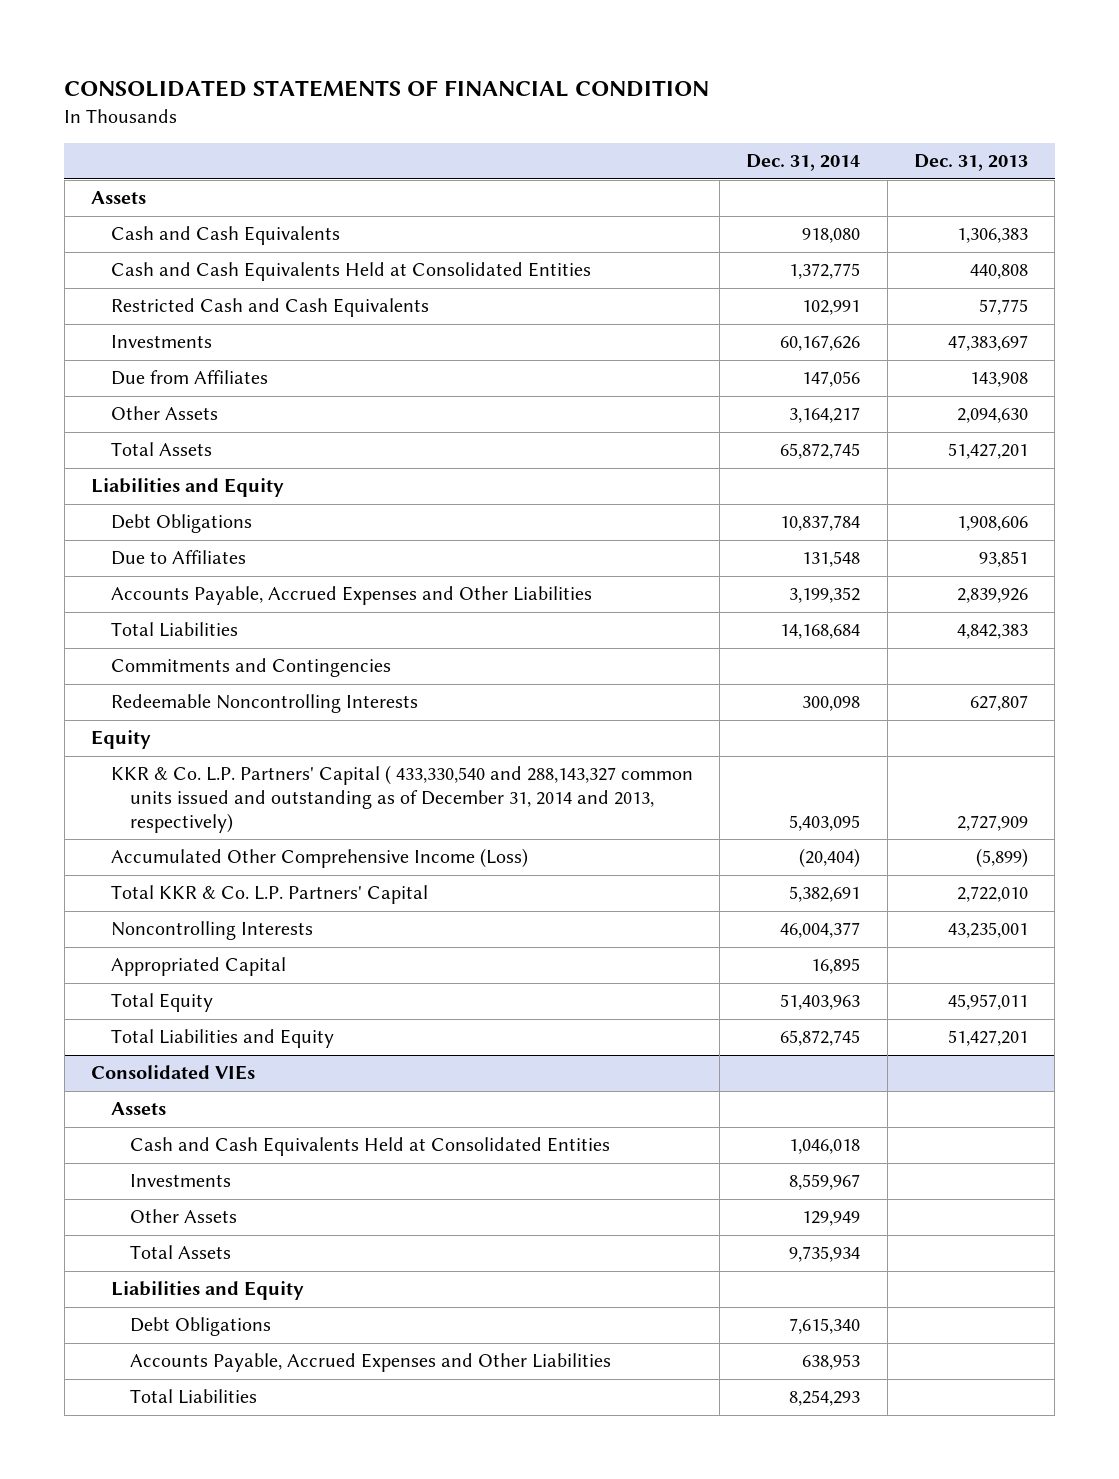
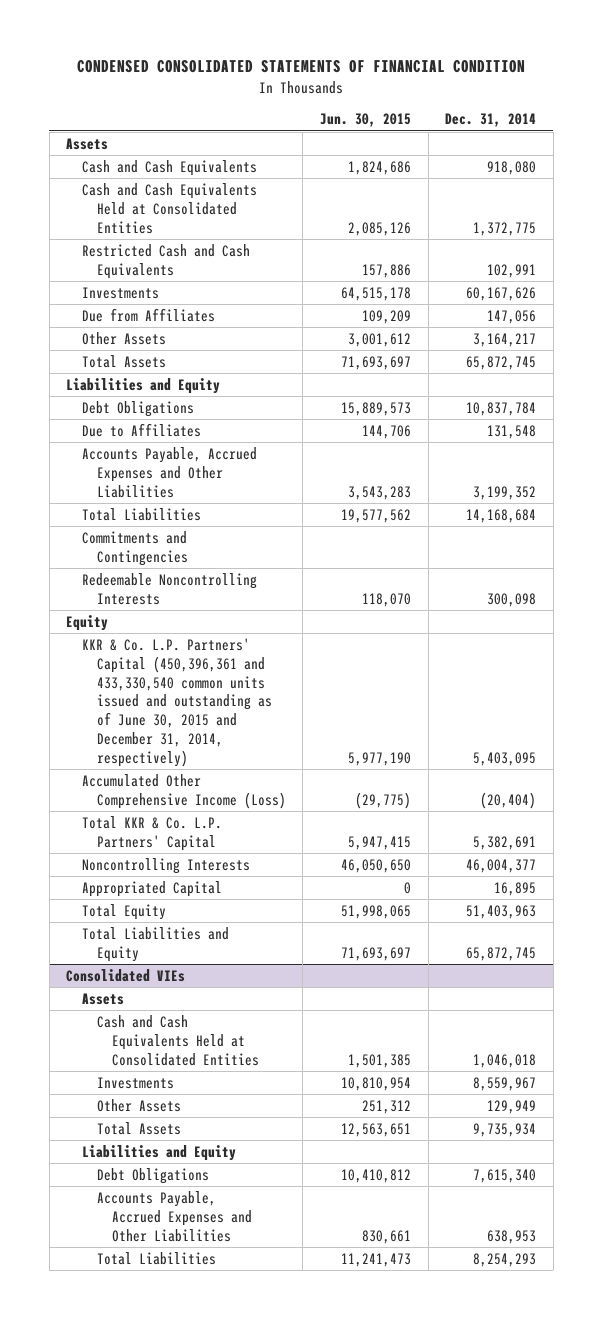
[64,79,710,97] CONSOLIDATED STATEMENTS OF FINANCIAL CONDITION -> [77,60,526,74] CONDENSED CONSOLIDATED STATEMENTS OF FINANCIAL CONDITION
[913,154,1028,172] Dec. 31, 2013 -> none
none -> [320,113,412,128] Jun. 30, 2015
[110,765,693,834] KKR & Co. L.P. Partners' Capital ( 433,330,540 and 288,143,327 common units issued and outstanding as of December 31, 2014 and 2013, respectively) -> [81,637,272,768] KKR & Co. L.P. Partners' Capital (450,396,361 and 433,330,540 common units issued and outstanding as of June 30, 2015 and December 31, 2014, respectively)

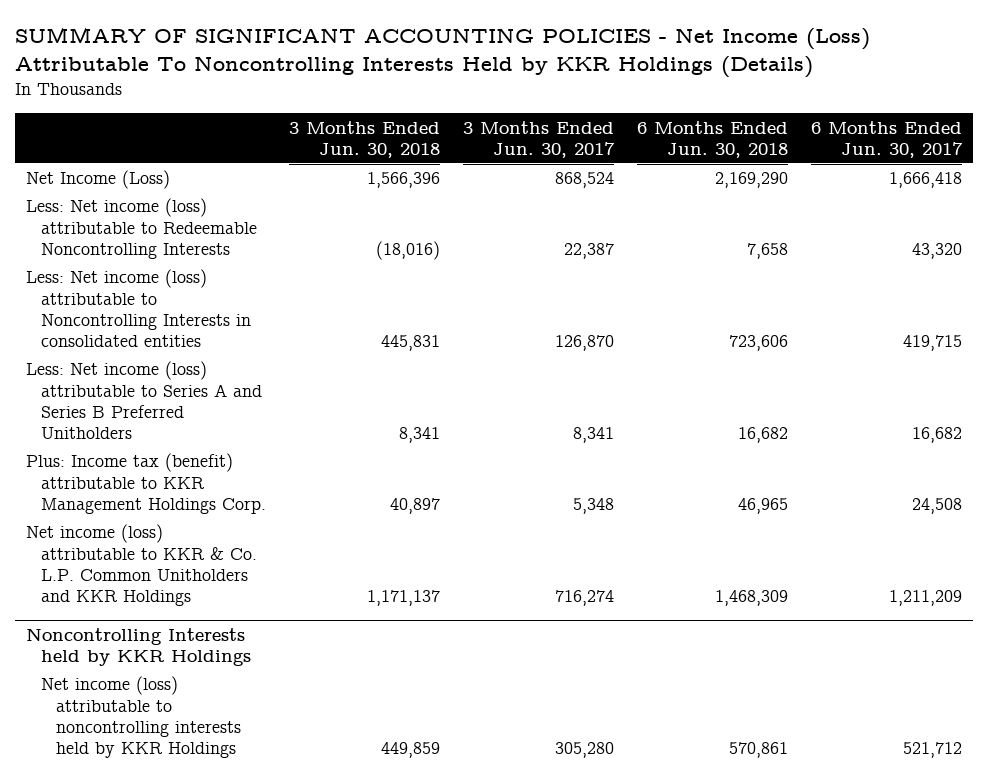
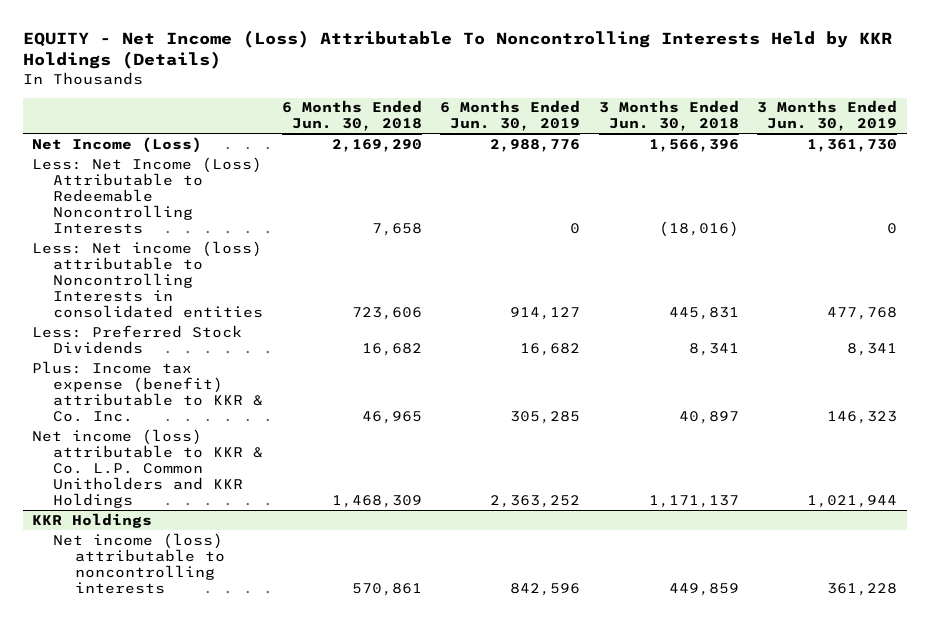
[14,26,870,78] SUMMARY OF SIGNIFICANT ACCOUNTING POLICIES - Net Income (Loss) Attributable To Noncontrolling Interests Held by KKR Holdings (Details) -> [22,29,892,70] EQUITY - Net Income (Loss) Attributable To Noncontrolling Interests Held by KKR Holdings (Details)
[462,120,615,158] 3 Months Ended Jun. 30, 2017 -> none
[810,120,963,158] 6 Months Ended Jun. 30, 2017 -> none
none -> [440,100,581,132] 6 Months Ended Jun. 30, 2019
none -> [757,100,898,132] 3 Months Ended Jun. 30, 2019
[26,198,257,259] Less: Net income (loss) attributable to Redeemable Noncontrolling Interests -> [31,156,262,235] Less: Net Income (Loss) Attributable to Redeemable Noncontrolling Interests
[26,361,262,440] Less: Net income (loss) attributable to Series A and Series B Preferred Unitholders -> [31,324,242,354] Less: Preferred Stock Dividends
[26,453,266,514] Plus: Income tax (benefit) attributable to KKR Management Holdings Corp. -> [31,360,264,422] Plus: Income tax expense (benefit) attributable to KKR & Co. Inc.
[26,627,251,667] Noncontrolling Interests held by KKR Holdings -> none
none -> [31,512,152,528] KKR Holdings
[40,676,241,759] Net income (loss) attributable to noncontrolling interests held by KKR Holdings -> [53,532,225,594] Net income (loss) attributable to noncontrolling interests

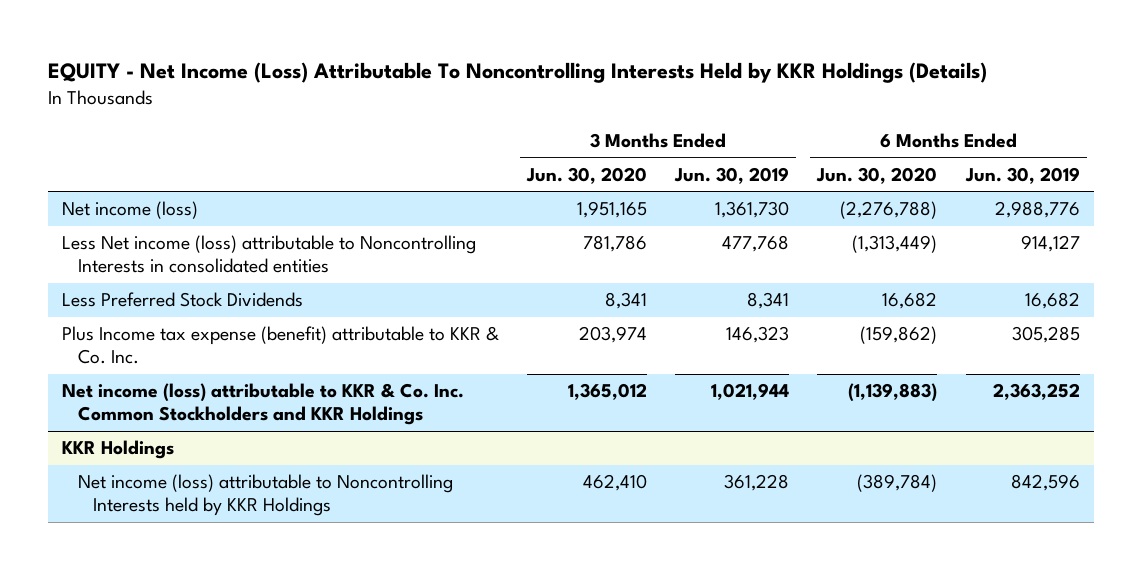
[281,100,422,132] 6 Months Ended Jun. 30, 2018 -> none
[598,100,739,132] 3 Months Ended Jun. 30, 2018 -> none
none -> [526,166,648,184] Jun. 30, 2020
none -> [816,166,938,184] Jun. 30, 2020
[31,156,262,235] Less: Net Income (Loss) Attributable to Redeemable Noncontrolling Interests -> none
[31,136,202,153] Net Income (Loss) -> [62,201,199,220] Net income (loss)
[31,240,264,319] Less: Net income (loss) attributable to Noncontrolling Interests in consolidated entities -> [62,235,477,274] Less Net income (loss) attributable to Noncontrolling Interests in consolidated entities
[31,324,242,354] Less: Preferred Stock Dividends -> [62,292,304,308] Less Preferred Stock Dividends
[31,360,264,422] Plus: Income tax expense (benefit) attributable to KKR & Co. Inc. -> [62,326,500,365] Plus Income tax expense (benefit) attributable to KKR & Co. Inc.
[31,428,264,509] Net income (loss) attributable to KKR & Co. L.P. Common Unitholders and KKR Holdings -> [62,383,465,426] Net income (loss) attributable to KKR & Co. Inc. Common Stockholders and KKR Holdings
[53,532,225,594] Net income (loss) attributable to noncontrolling interests -> [77,474,453,517] Net income (loss) attributable to Noncontrolling Interests held by KKR Holdings

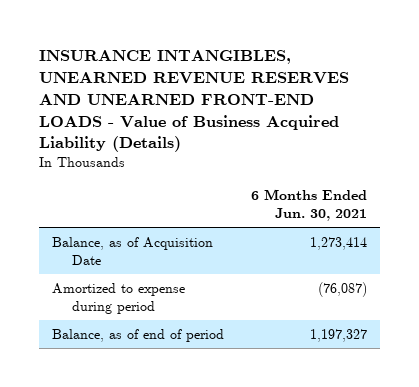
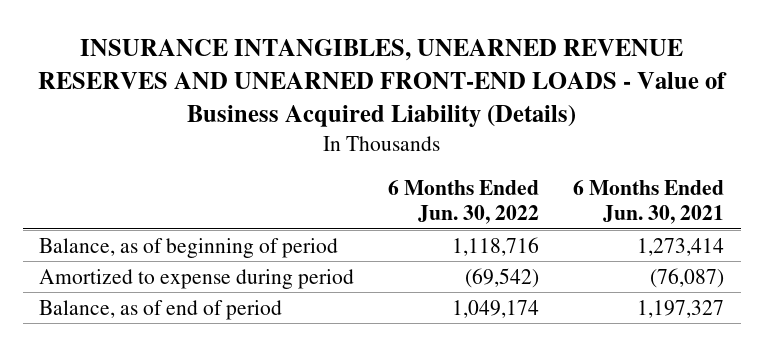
none -> [388,179,540,225] 6 Months Ended Jun. 30, 2022
[52,236,214,265] Balance, as of Acquisition Date -> [39,237,339,258] Balance, as of beginning of period

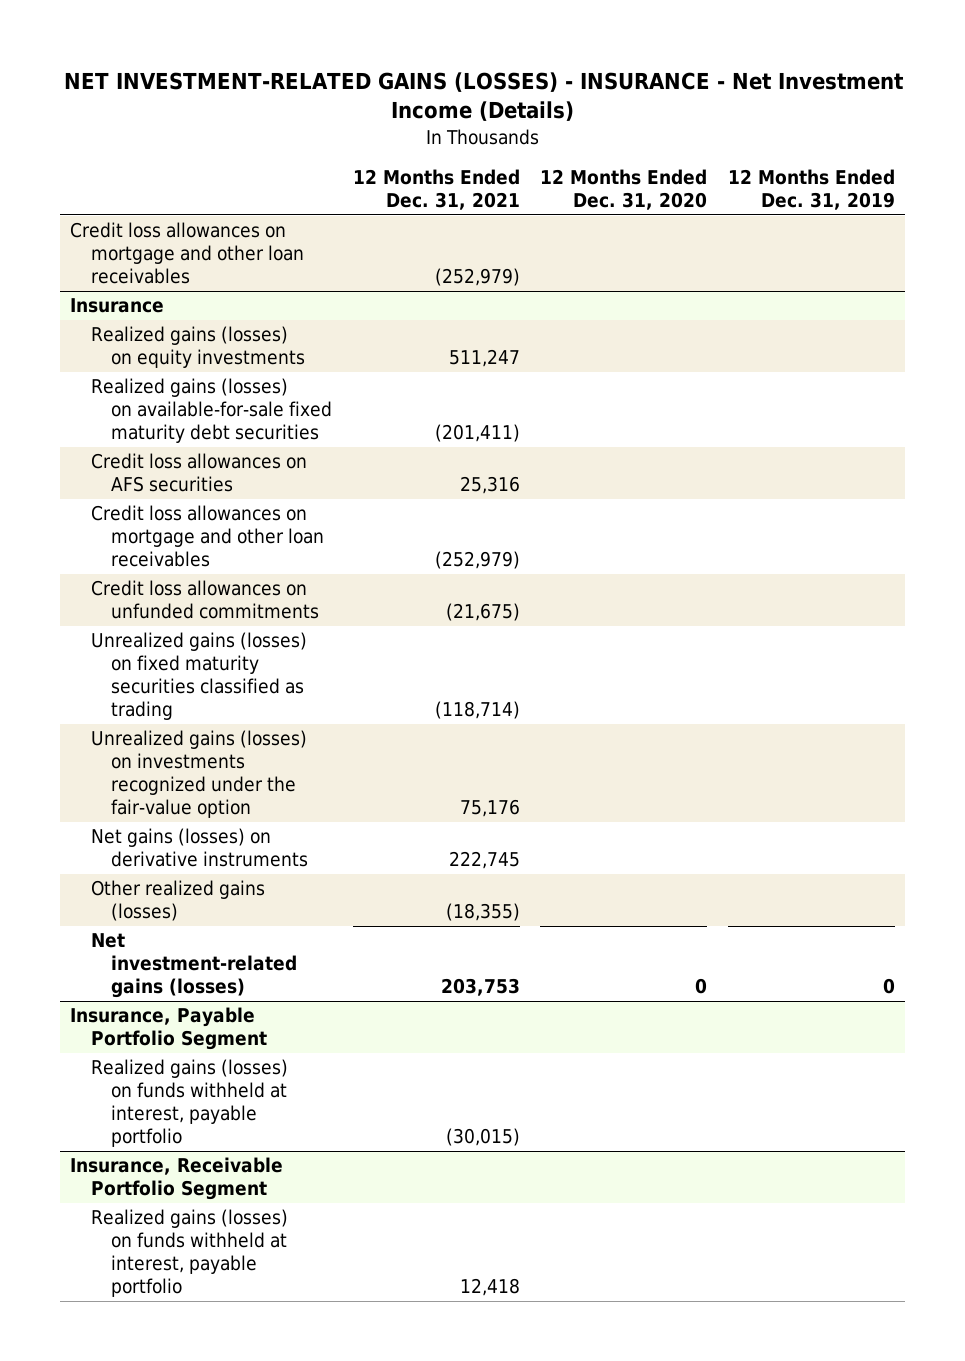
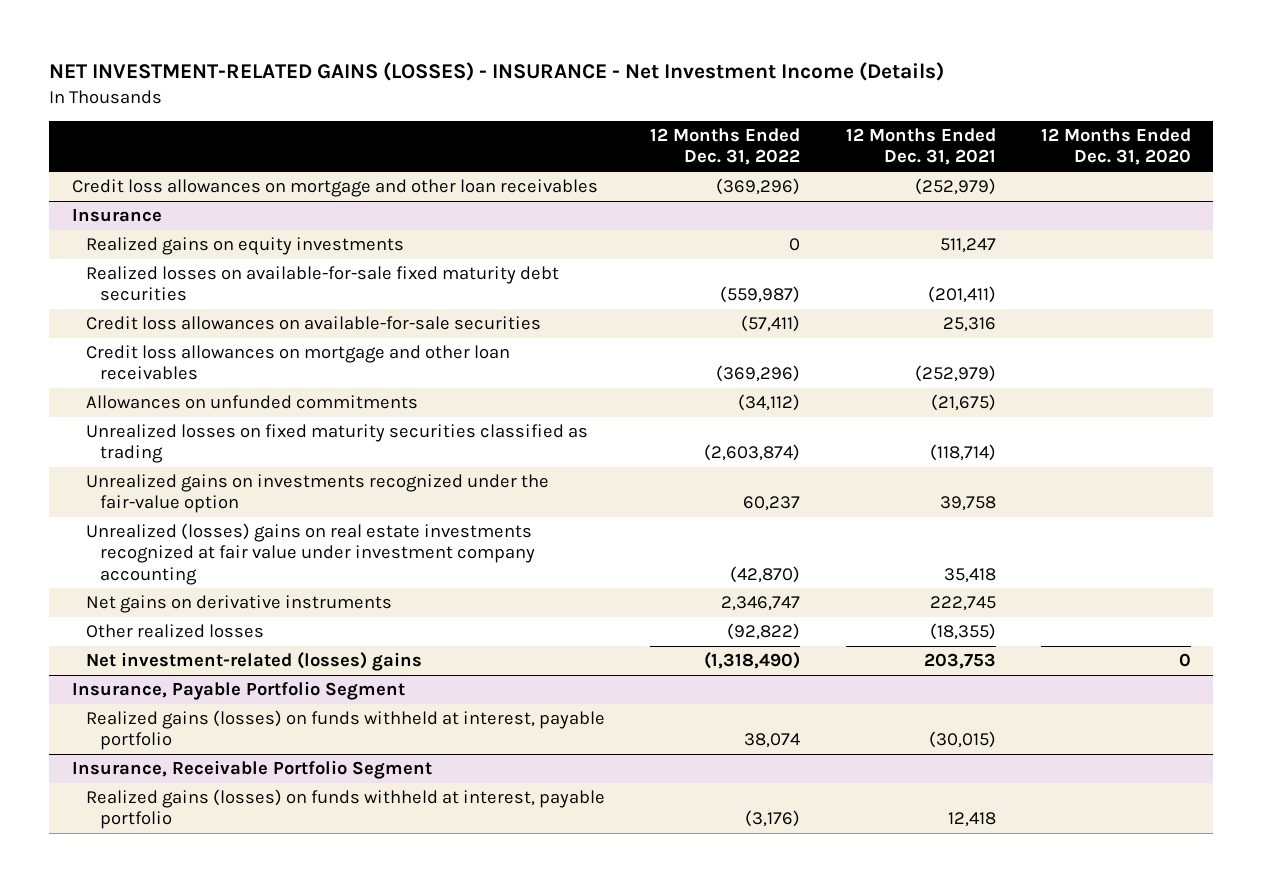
[728,169,896,211] 12 Months Ended Dec. 31, 2019 -> none
none -> [650,128,801,166] 12 Months Ended Dec. 31, 2022
[90,326,306,369] Realized gains (losses) on equity investments -> [86,237,405,256] Realized gains on equity investments
[90,378,333,444] Realized gains (losses) on available-for-sale fixed maturity debt securities -> [86,266,560,302] Realized losses on available-for-sale fixed maturity debt securities
[90,453,307,493] Credit loss allowances on AFS securities -> [86,316,542,331] Credit loss allowances on available-for-sale securities
[90,580,320,620] Credit loss allowances on unfunded commitments -> [86,395,419,410] Allowances on unfunded commitments
[90,632,307,721] Unrealized gains (losses) on fixed maturity securities classified as trading -> [86,424,589,464] Unrealized losses on fixed maturity securities classified as trading
[90,730,307,819] Unrealized gains (losses) on investments recognized under the fair-value option -> [86,474,550,514] Unrealized gains on investments recognized under the fair-value option
[459,799,520,818] 75,176 -> [939,496,996,512] 39,758
none -> [86,523,536,585] Unrealized (losses) gains on real estate investments recognized at fair value under investment company accounting
[90,828,309,868] Net gains (losses) on derivative instruments -> [86,595,393,614] Net gains on derivative instruments
[90,880,265,922] Other realized gains (losses) -> [86,624,265,639] Other realized losses
[90,933,298,999] Net investment-related gains (losses) -> [86,652,423,672] Net investment-related (losses) gains

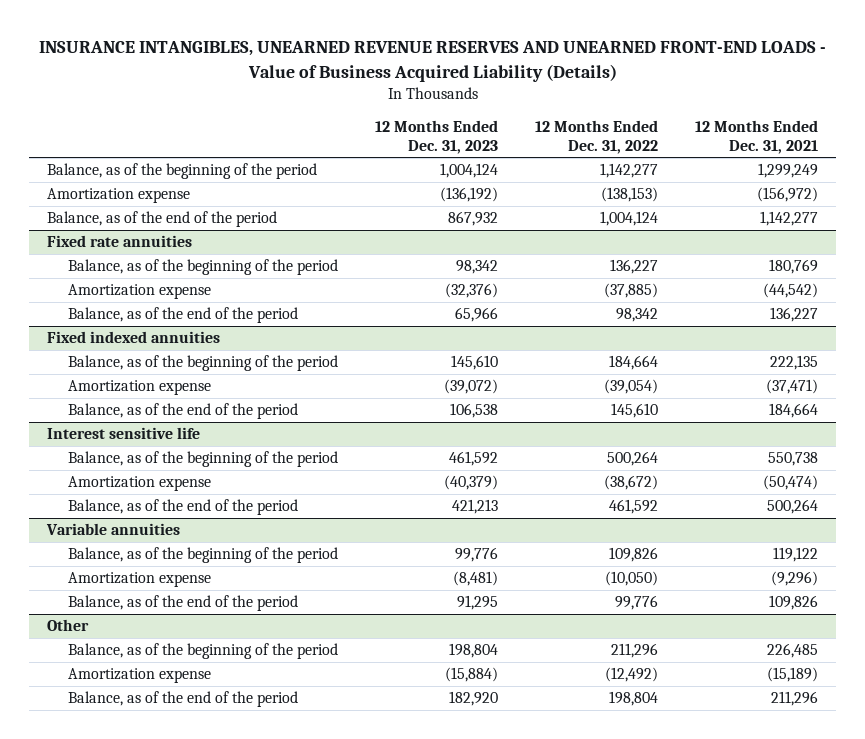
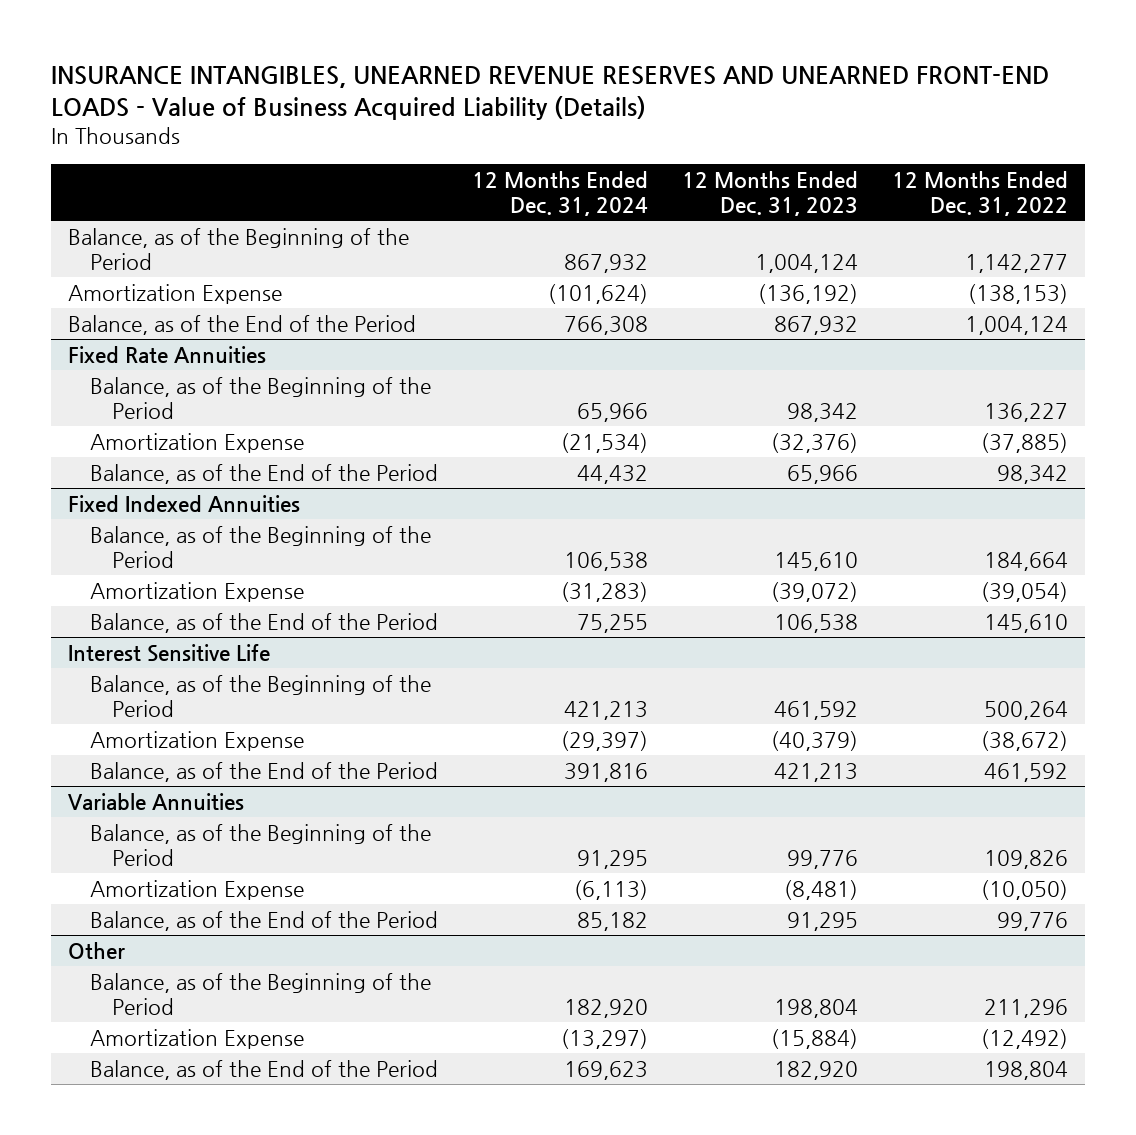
[694,120,818,154] 12 Months Ended Dec. 31, 2021 -> none
none -> [471,170,648,217] 12 Months Ended Dec. 31, 2024
[47,163,318,180] Balance, as of the beginning of the period -> [68,227,410,271] Balance, as of the Beginning of the Period
[47,188,191,204] Amortization expense -> [68,283,283,304] Amortization Expense
[47,211,278,228] Balance, as of the end of the period -> [68,314,417,335] Balance, as of the End of the Period
[47,235,193,248] Fixed rate annuities -> [68,345,267,363] Fixed Rate Annuities
[67,259,338,276] Balance, as of the beginning of the period -> [89,376,431,420] Balance, as of the Beginning of the Period
[67,284,211,300] Amortization expense -> [89,432,304,453] Amortization Expense
[67,307,298,324] Balance, as of the end of the period -> [89,463,438,484] Balance, as of the End of the Period
[47,331,221,344] Fixed indexed annuities -> [68,494,301,512] Fixed Indexed Annuities
[67,355,338,372] Balance, as of the beginning of the period -> [89,525,431,569] Balance, as of the Beginning of the Period
[67,380,211,396] Amortization expense -> [89,581,304,602] Amortization Expense
[67,403,298,420] Balance, as of the end of the period -> [89,612,438,633] Balance, as of the End of the Period
[47,427,201,440] Interest sensitive life -> [68,643,271,662] Interest Sensitive Life
[67,451,338,468] Balance, as of the beginning of the period -> [89,674,431,718] Balance, as of the Beginning of the Period
[67,476,211,492] Amortization expense -> [89,730,304,751] Amortization Expense
[67,499,298,516] Balance, as of the end of the period -> [89,761,438,782] Balance, as of the End of the Period
[46,523,181,536] Variable annuities -> [68,792,245,810] Variable Annuities
[67,547,338,564] Balance, as of the beginning of the period -> [89,823,431,867] Balance, as of the Beginning of the Period
[67,572,211,588] Amortization expense -> [89,879,304,900] Amortization Expense
[67,595,298,612] Balance, as of the end of the period -> [89,910,438,931] Balance, as of the End of the Period
[67,643,338,660] Balance, as of the beginning of the period -> [89,972,431,1016] Balance, as of the Beginning of the Period
[67,668,211,684] Amortization expense -> [89,1028,304,1049] Amortization Expense
[67,691,298,708] Balance, as of the end of the period -> [89,1059,438,1080] Balance, as of the End of the Period

